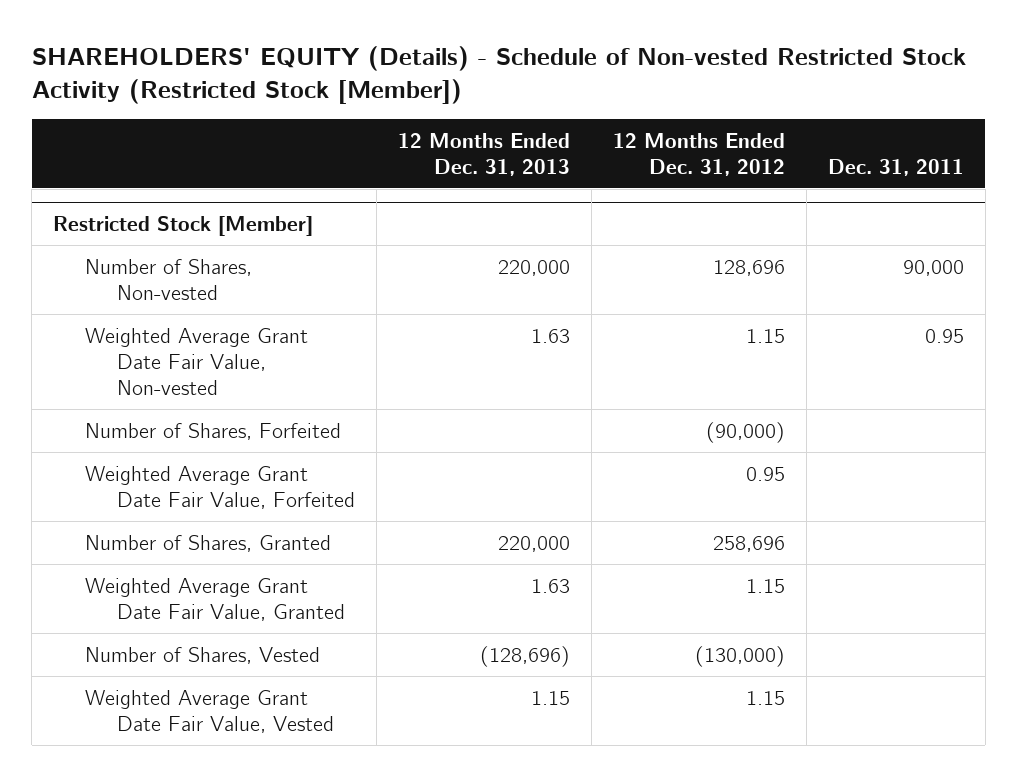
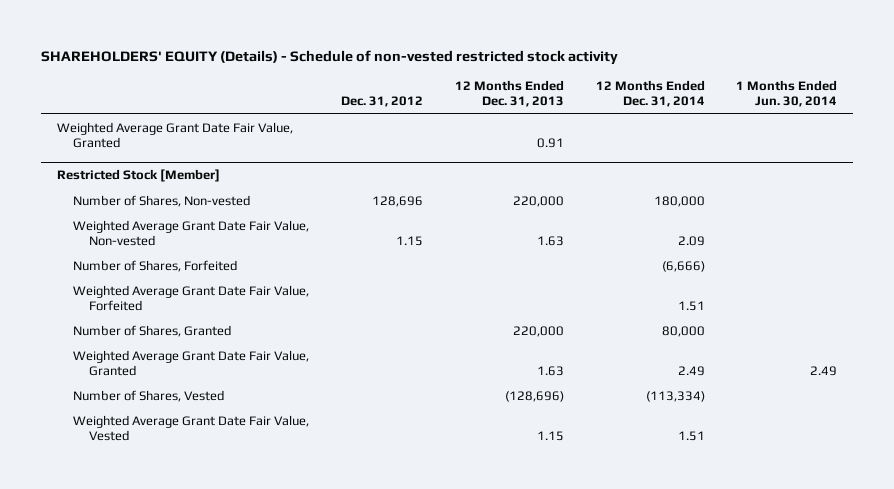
[31,45,966,104] SHAREHOLDERS' EQUITY (Details) - Schedule of Non-vested Restricted Stock Activity (Restricted Stock [Member]) -> [40,49,618,65] SHAREHOLDERS' EQUITY (Details) - Schedule of non-vested restricted stock activity
[612,132,785,176] 12 Months Ended Dec. 31, 2012 -> none
[827,158,964,176] Dec. 31, 2011 -> none
none -> [340,96,423,108] Dec. 31, 2012
none -> [595,80,705,108] 12 Months Ended Dec. 31, 2014
none -> [736,80,838,108] 1 Months Ended Jun. 30, 2014
none -> [56,121,293,149] Weighted Average Grant Date Fair Value, Granted

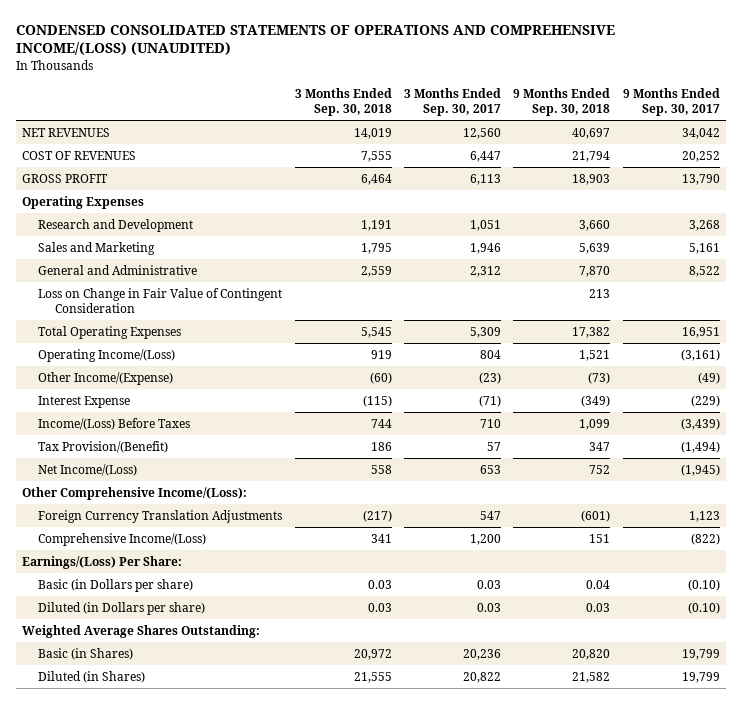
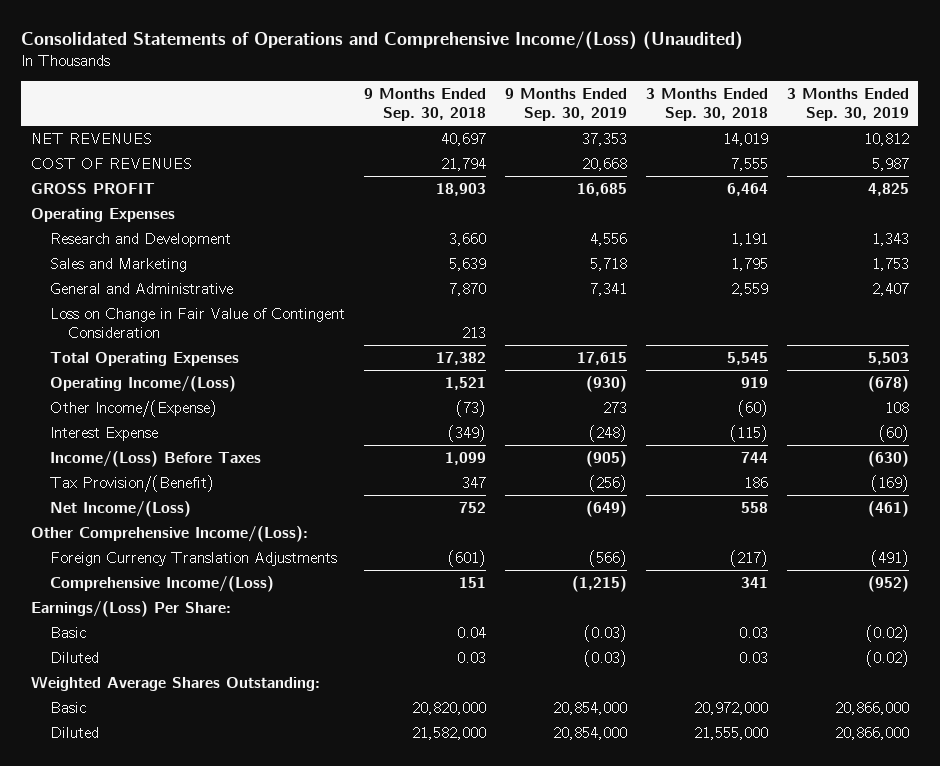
[15,24,615,56] CONDENSED CONSOLIDATED STATEMENTS OF OPERATIONS AND COMPREHENSIVE INCOME/(LOSS) (UNAUDITED) -> [21,31,744,51] Consolidated Statements of Operations and Comprehensive Income/(Loss) (Unaudited)
[404,87,502,117] 3 Months Ended Sep. 30, 2017 -> none
[622,87,720,117] 9 Months Ended Sep. 30, 2017 -> none
none -> [504,88,627,122] 9 Months Ended Sep. 30, 2019
none -> [786,88,909,122] 3 Months Ended Sep. 30, 2019
[38,578,194,592] Basic (in Dollars per share) -> [49,626,86,638] Basic
[38,601,206,615] Diluted (in Dollars per share) -> [49,651,99,663] Diluted
[38,647,134,660] Basic (in Shares) -> [49,701,86,713] Basic
[353,648,392,660] 20,972 -> [693,701,768,715] 20,972,000
[572,648,611,660] 20,820 -> [411,701,486,715] 20,820,000
[38,670,146,683] Diluted (in Shares) -> [49,726,99,738] Diluted
[353,671,392,683] 21,555 -> [693,726,768,740] 21,555,000
[572,671,611,683] 21,582 -> [411,726,486,740] 21,582,000

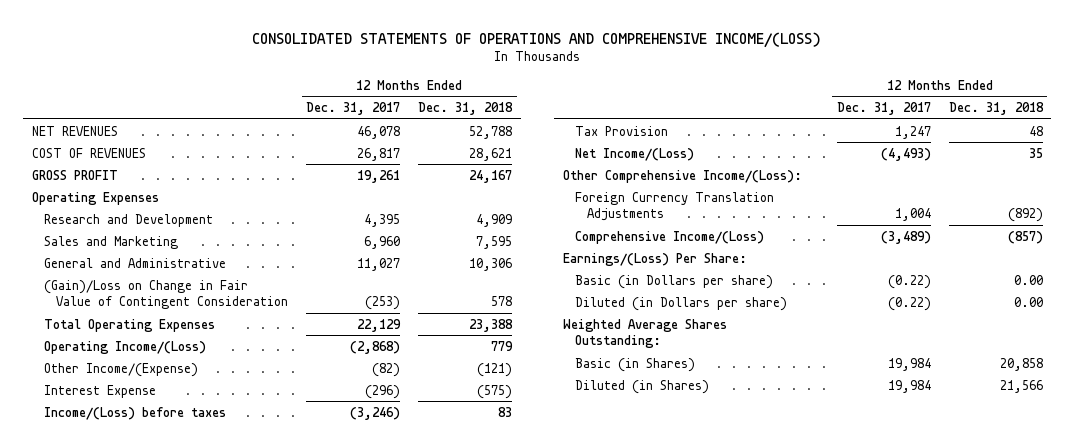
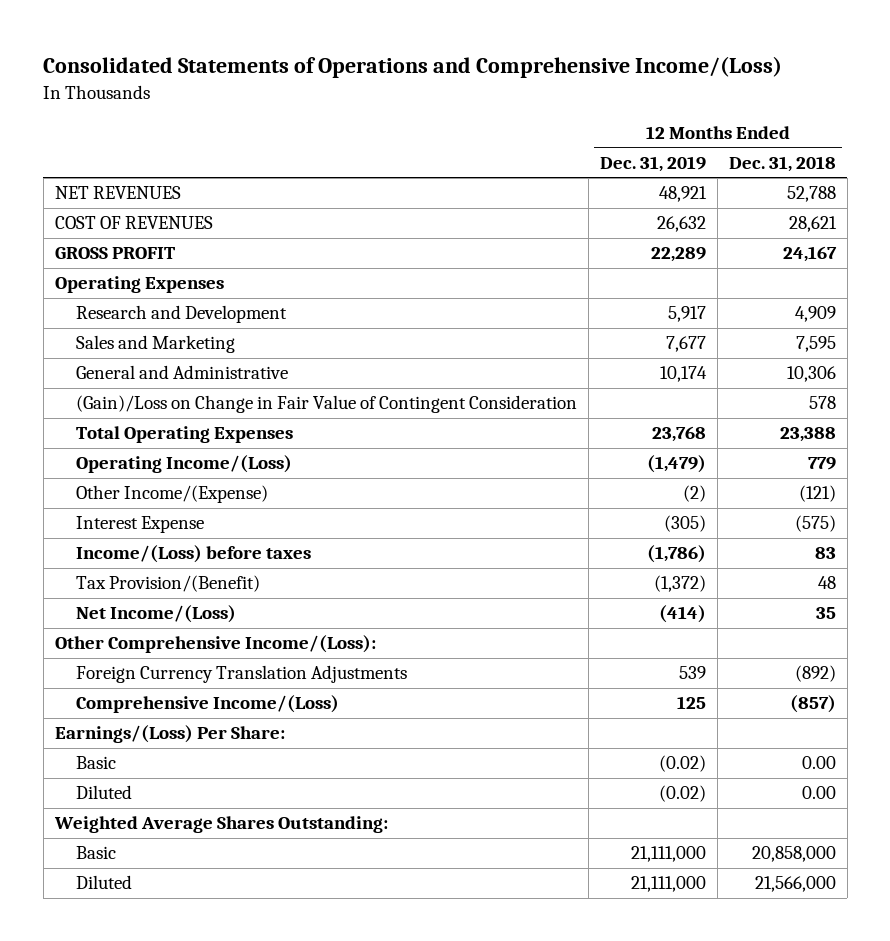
[252,31,822,48] CONSOLIDATED STATEMENTS OF OPERATIONS AND COMPREHENSIVE INCOME/(LOSS) -> [43,55,783,78] Consolidated Statements of Operations and Comprehensive Income/(Loss)
[306,102,401,116] Dec. 31, 2017 -> none
none -> [600,155,707,172] Dec. 31, 2019
[574,125,668,136] Tax Provision -> [76,575,261,593] Tax Provision/(Benefit)
[574,274,773,289] Basic (in Dollars per share) -> [76,756,117,770] Basic
[574,296,787,311] Diluted (in Dollars per share) -> [76,785,133,800] Diluted
[574,357,695,372] Basic (in Shares) -> [76,846,117,860] Basic
[999,357,1043,371] 20,858 -> [751,846,836,863] 20,858,000
[574,379,709,394] Diluted (in Shares) -> [76,875,133,890] Diluted
[999,379,1043,393] 21,566 -> [754,876,836,893] 21,566,000

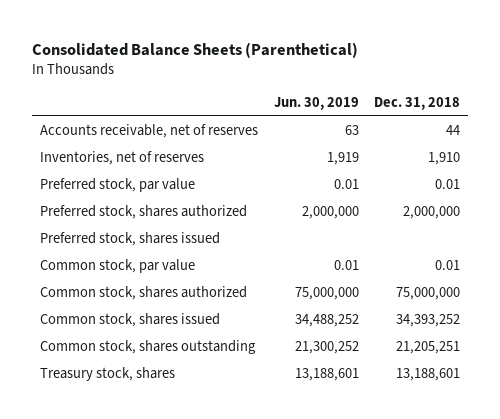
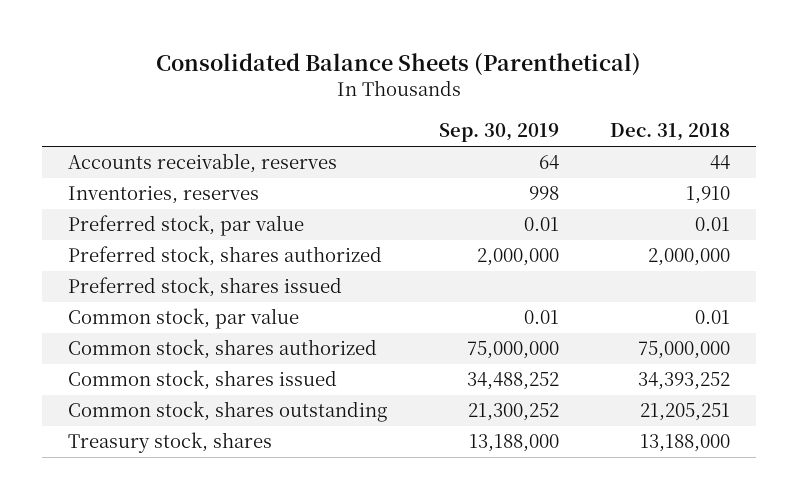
[273,96,359,110] Jun. 30, 2019 -> none
none -> [438,123,559,143] Sep. 30, 2019
[40,124,259,139] Accounts receivable, net of reserves -> [68,153,338,174] Accounts receivable, reserves
[40,151,205,166] Inventories, net of reserves -> [68,185,260,205] Inventories, reserves
[396,368,461,382] 13,188,601 -> [640,434,731,453] 13,188,000

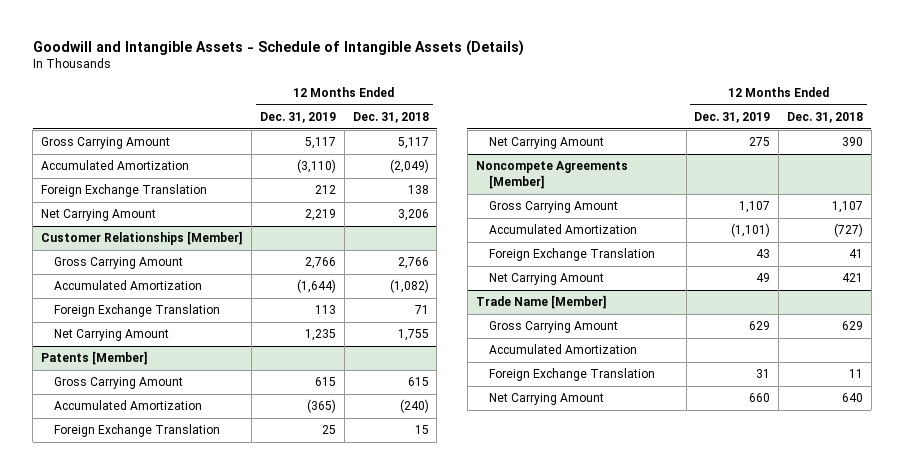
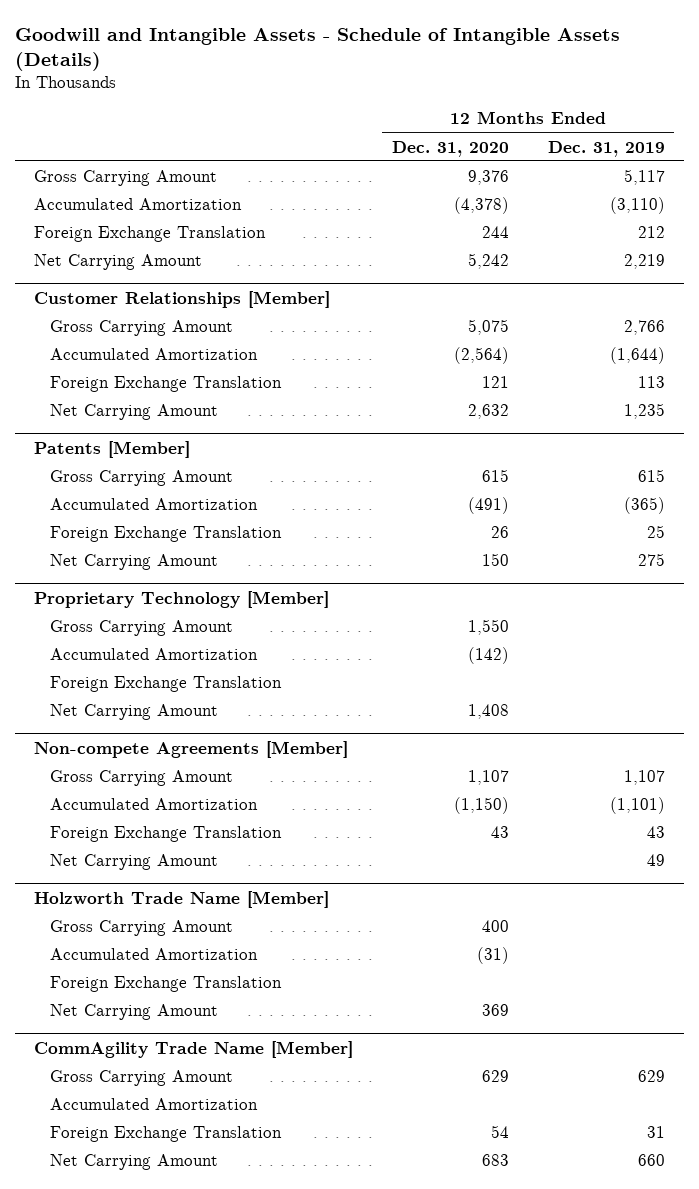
[352,111,429,123] Dec. 31, 2018 -> none
none -> [392,140,510,157] Dec. 31, 2020
none -> [34,590,330,608] Proprietary Technology [Member]
none -> [49,619,233,636] Gross Carrying Amount
none -> [49,647,258,660] Accumulated Amortization
none -> [49,675,282,692] Foreign Exchange Translation
none -> [49,703,218,720] Net Carrying Amount
[475,161,628,190] Noncompete Agreements [Member] -> [34,740,349,758] Non-compete Agreements [Member]
[475,295,607,310] Trade Name [Member] -> [34,890,330,908] Holzworth Trade Name [Member]
none -> [49,919,233,936] Gross Carrying Amount
none -> [49,947,258,960] Accumulated Amortization
none -> [49,975,282,992] Foreign Exchange Translation
none -> [49,1003,218,1020] Net Carrying Amount
none -> [34,1040,354,1058] CommAgility Trade Name [Member]

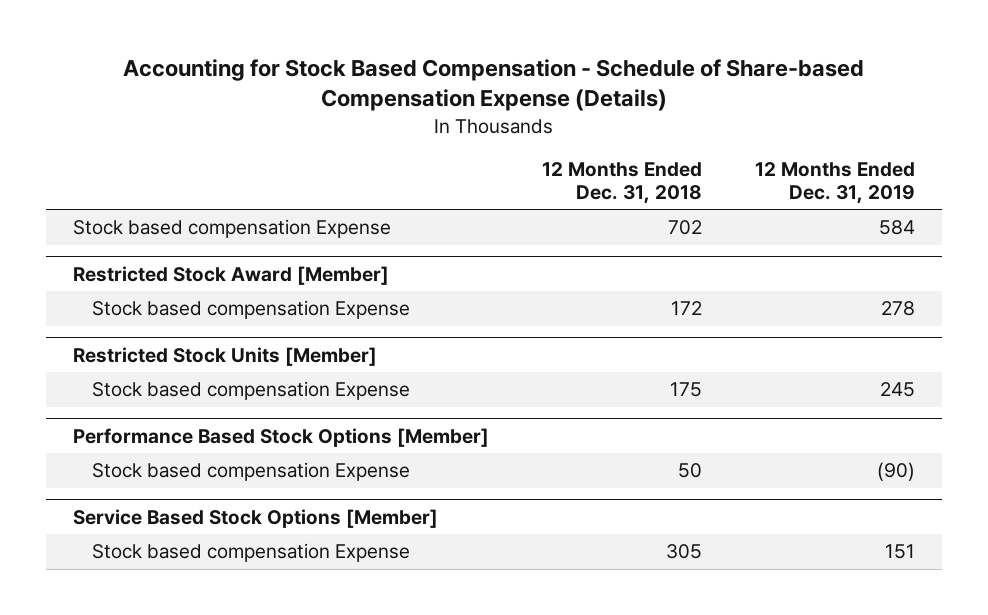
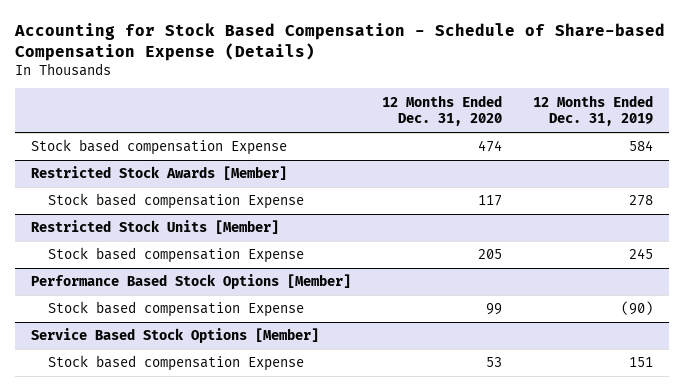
[542,162,703,204] 12 Months Ended Dec. 31, 2018 -> none
none -> [381,94,502,127] 12 Months Ended Dec. 31, 2020
[72,265,389,285] Restricted Stock Award [Member] -> [30,166,287,181] Restricted Stock Awards [Member]

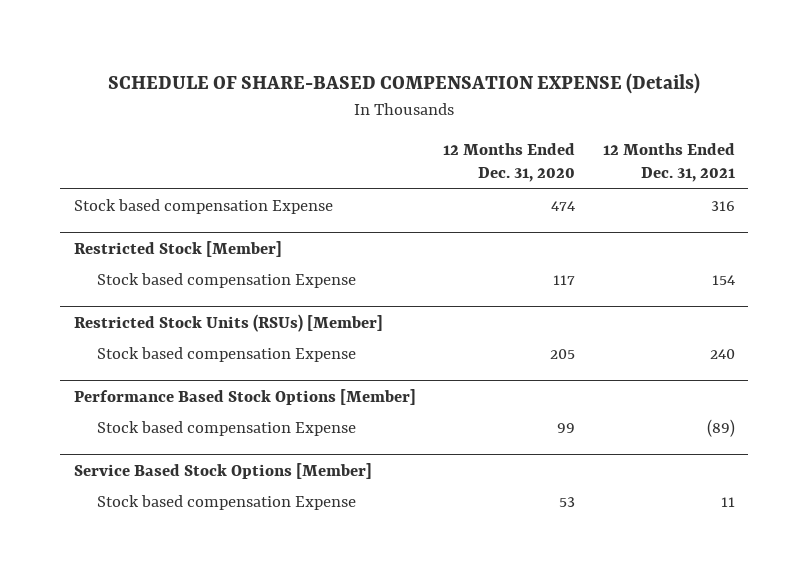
[13,22,665,61] Accounting for Stock Based Compensation - Schedule of Share-based Compensation Expense (Details) -> [108,73,701,95] SCHEDULE OF SHARE-BASED COMPENSATION EXPENSE (Details)
[533,94,654,127] 12 Months Ended Dec. 31, 2019 -> none
none -> [602,142,735,183] 12 Months Ended Dec. 31, 2021
[30,166,287,181] Restricted Stock Awards [Member] -> [73,240,282,257] Restricted Stock [Member]
[30,220,279,235] Restricted Stock Units [Member] -> [73,313,383,332] Restricted Stock Units (RSUs) [Member]

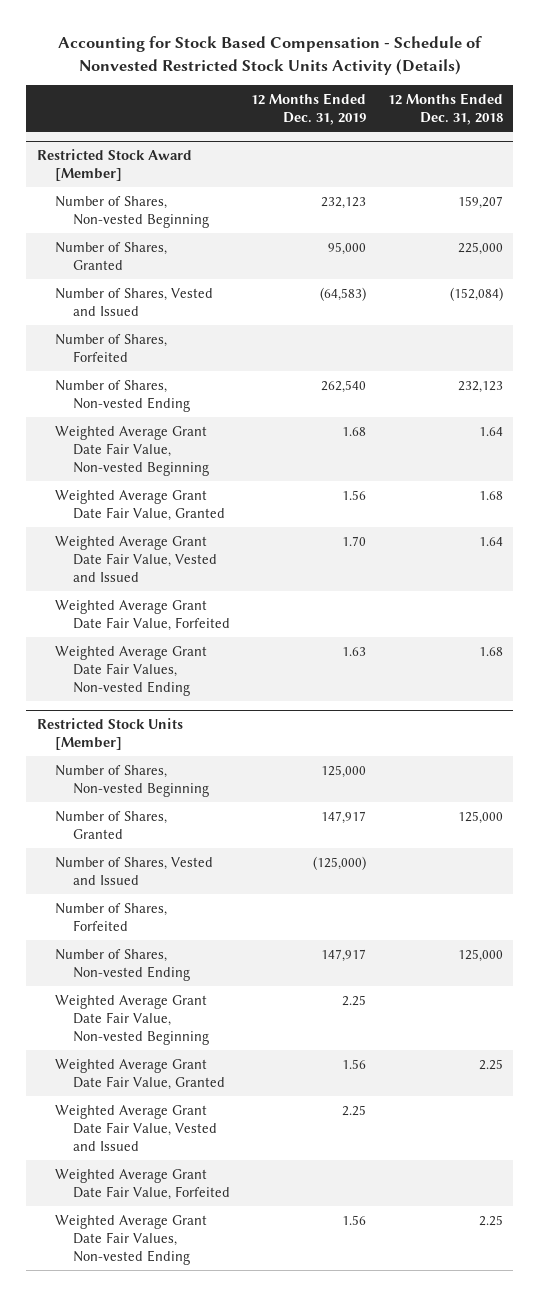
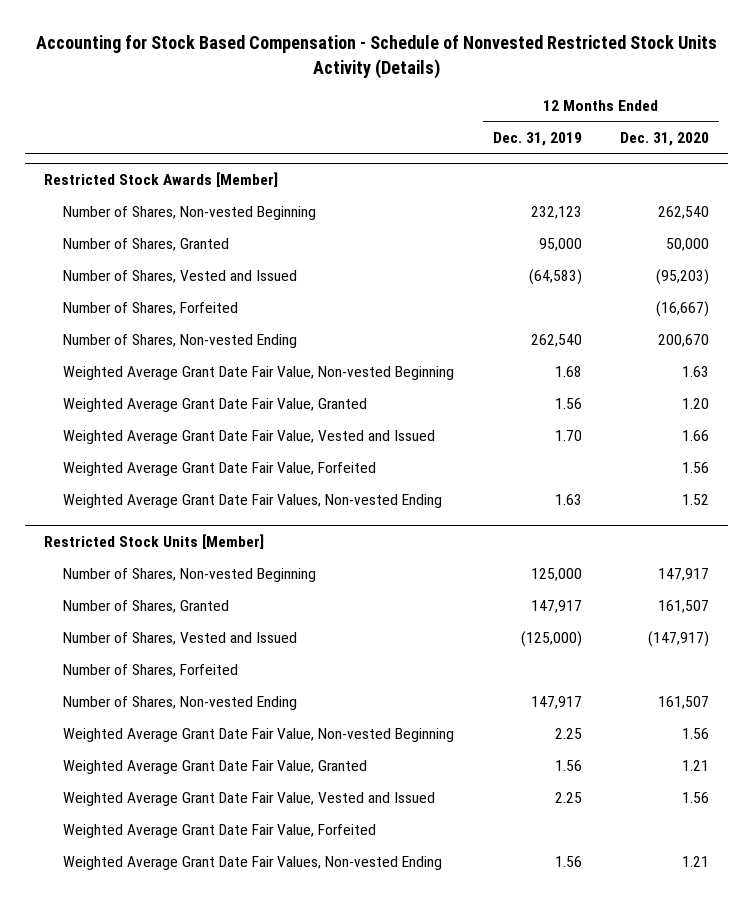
[387,92,503,126] 12 Months Ended Dec. 31, 2018 -> none
none -> [620,131,710,146] Dec. 31, 2020
[36,148,192,181] Restricted Stock Award [Member] -> [44,172,279,188] Restricted Stock Awards [Member]

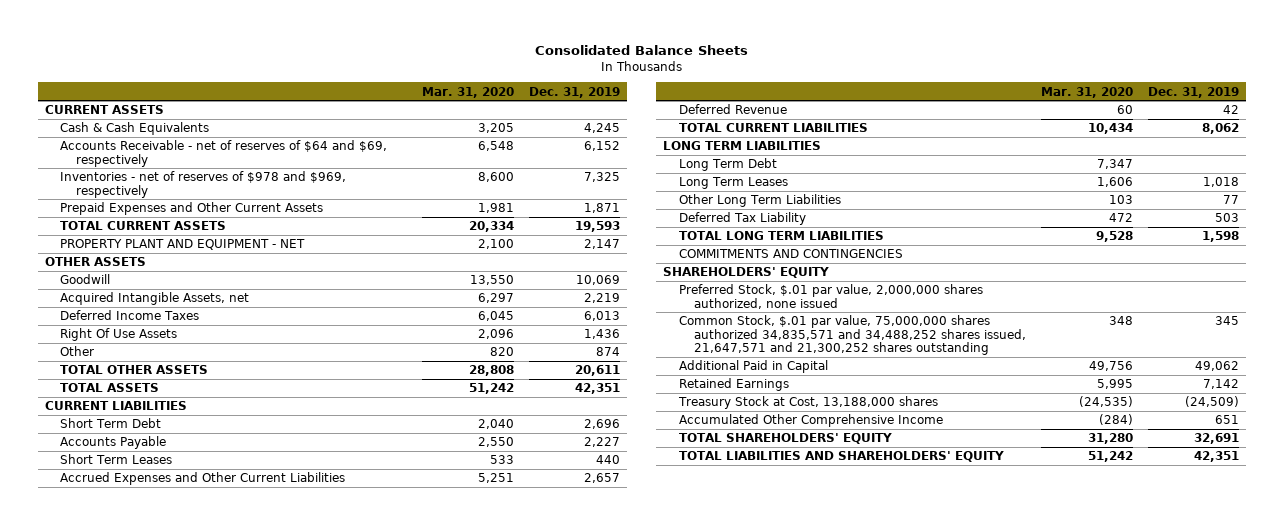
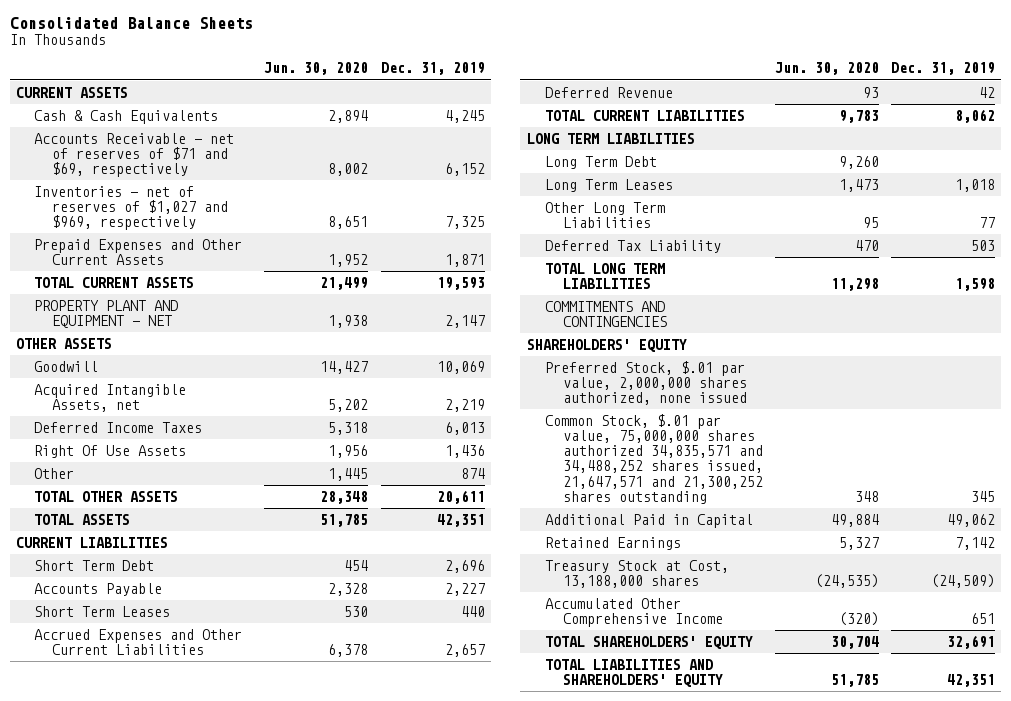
[422,86,515,98] Mar. 31, 2020 -> none
none -> [264,62,369,76] Jun. 30, 2020
[60,140,388,167] Accounts Receivable - net of reserves of $64 and $69, respectively -> [34,132,235,178] Accounts Receivable - net of reserves of $71 and $69, respectively
[60,171,347,198] Inventories - net of reserves of $978 and $969, respectively -> [34,185,229,231] Inventories - net of reserves of $1,027 and $969, respectively

